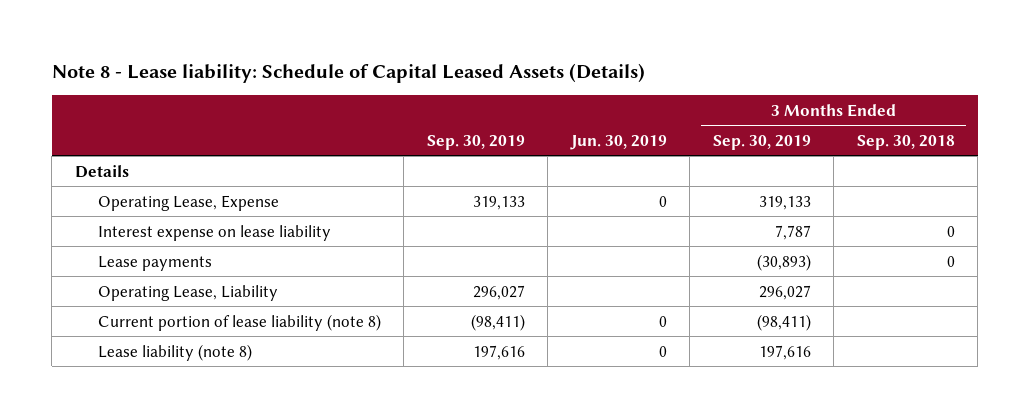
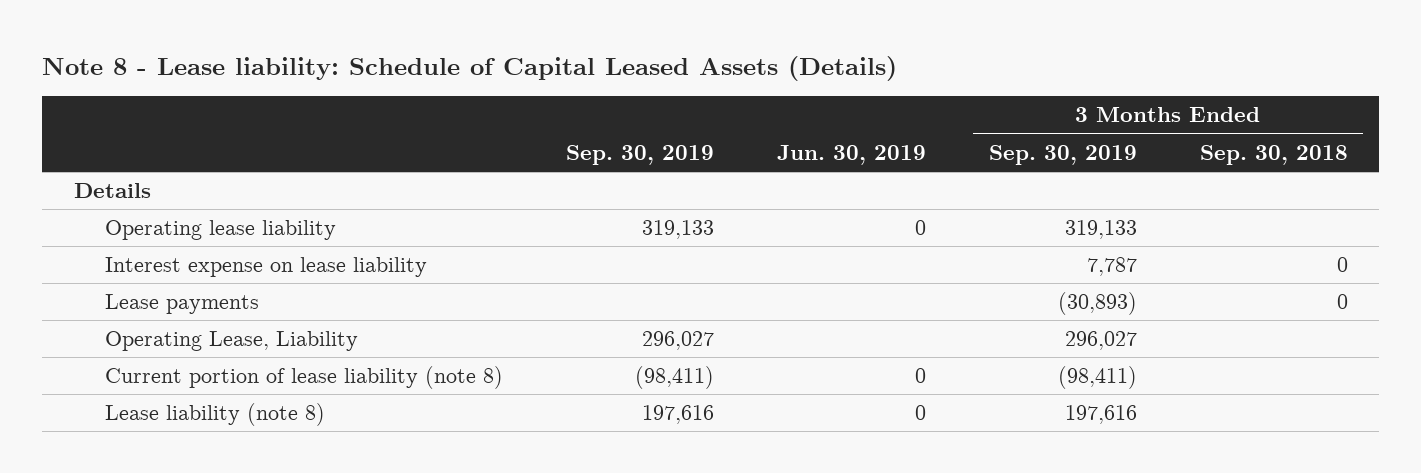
[97,194,279,211] Operating Lease, Expense -> [105,220,337,241] Operating lease liability

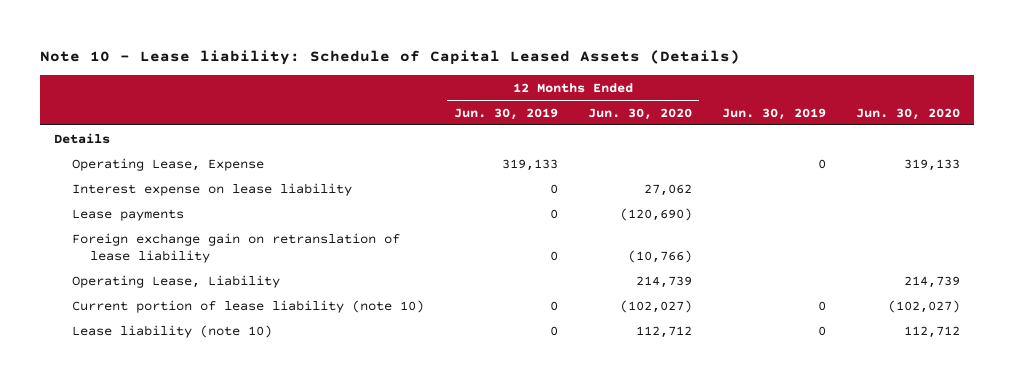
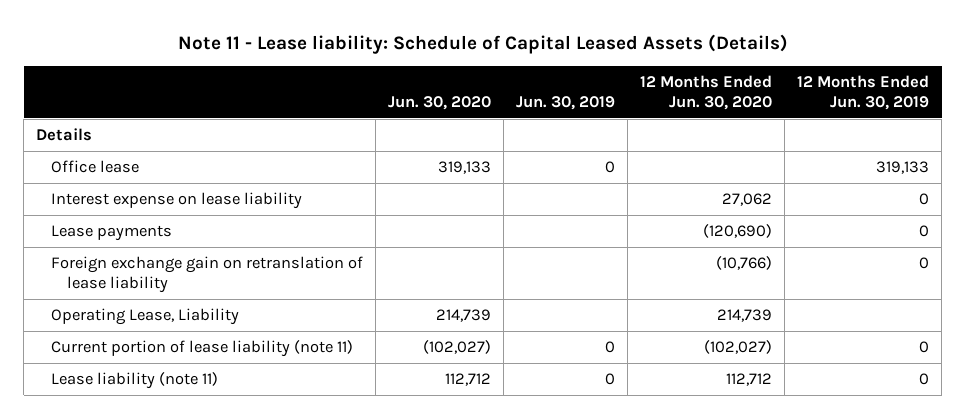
[39,50,740,66] Note 10 - Lease liability: Schedule of Capital Leased Assets (Details) -> [177,34,788,55] Note 11 - Lease liability: Schedule of Capital Leased Assets (Details)
[72,157,265,171] Operating Lease, Expense -> [51,160,140,174] Office lease
[72,299,425,313] Current portion of lease liability (note 10) -> [51,340,354,358] Current portion of lease liability (note 11)
[72,324,273,338] Lease liability (note 10) -> [51,372,219,390] Lease liability (note 11)

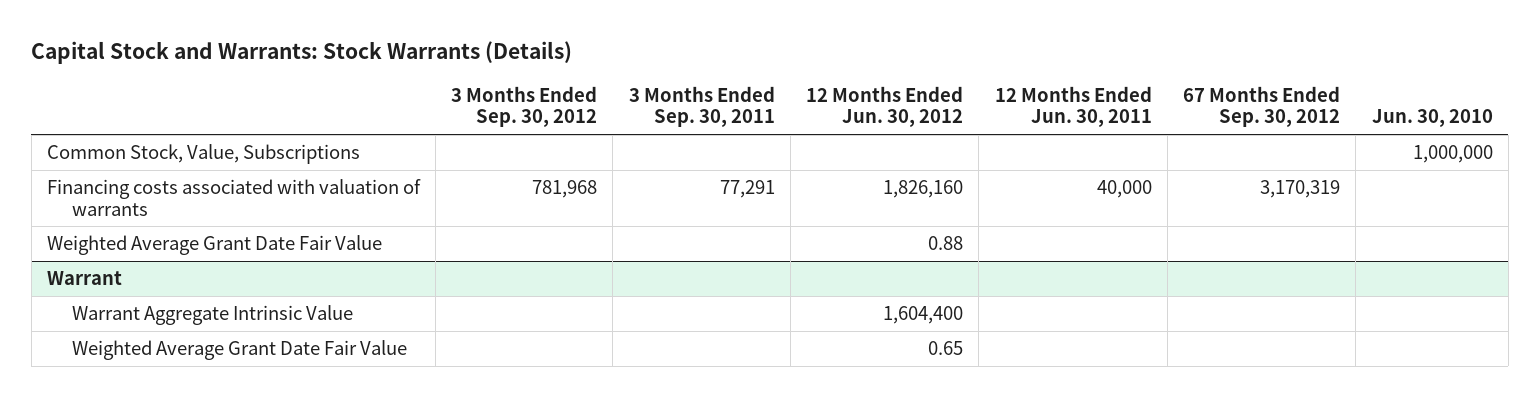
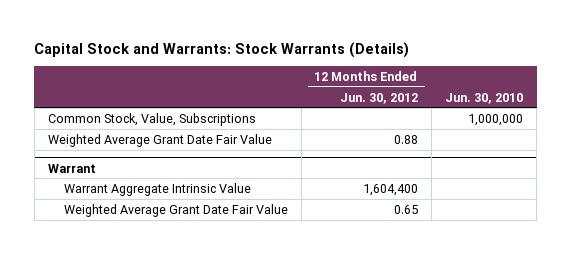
[451,85,598,128] 3 Months Ended Sep. 30, 2012 -> none
[628,85,775,128] 3 Months Ended Sep. 30, 2011 -> none
[994,85,1152,128] 12 Months Ended Jun. 30, 2011 -> none
[1183,85,1341,128] 67 Months Ended Sep. 30, 2012 -> none
[46,179,421,216] Financing costs associated with valuation of warrants -> none

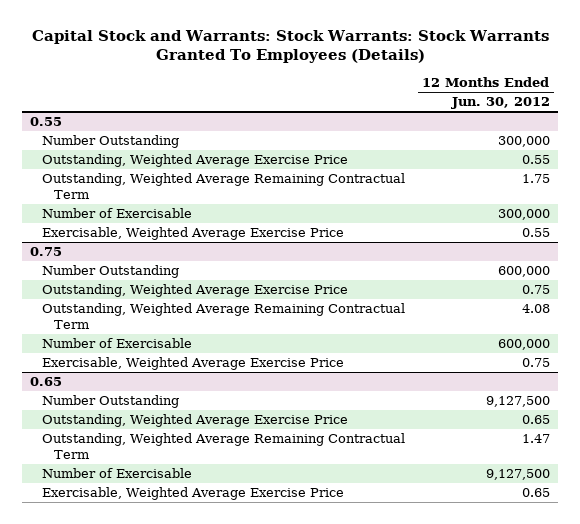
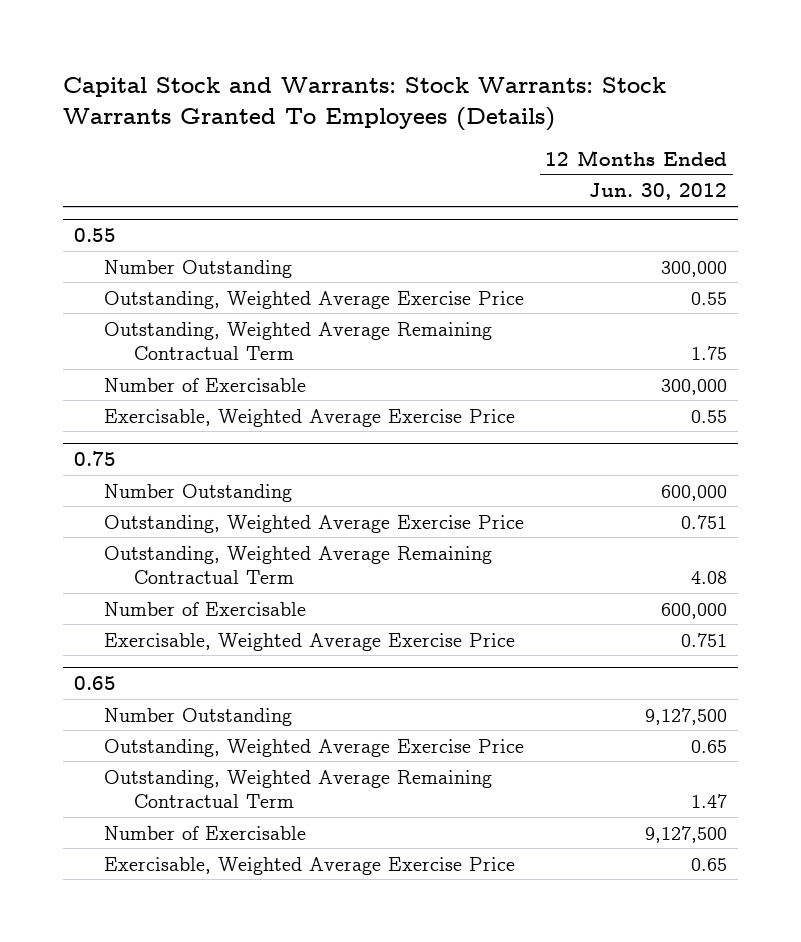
[521,285,550,295] 0.75 -> [681,514,728,529] 0.751
[521,358,550,368] 0.75 -> [681,632,728,647] 0.751

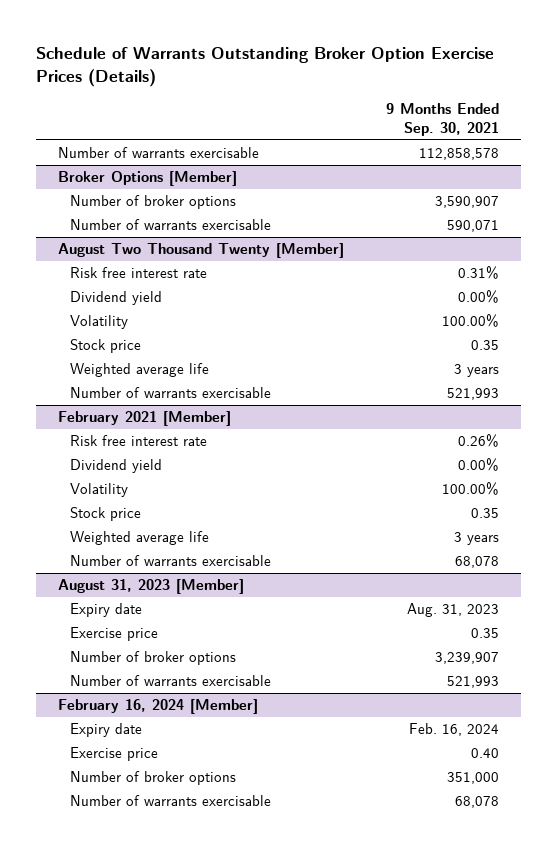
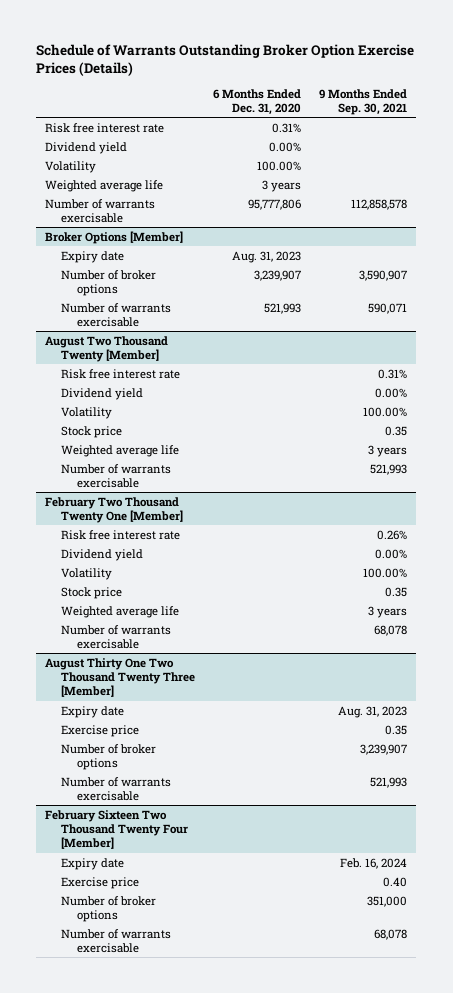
none -> [213,88,302,116] 6 Months Ended Dec. 31, 2020
none -> [45,122,165,133] Risk free interest rate
none -> [45,141,128,154] Dividend yield
none -> [45,160,97,173] Volatility
none -> [45,179,164,192] Weighted average life
none -> [61,250,125,263] Expiry date
[57,411,231,427] February 2021 [Member] -> [45,496,184,524] February Two Thousand Twenty One [Member]
[57,579,244,595] August 31, 2023 [Member] -> [45,657,196,698] August Thirty One Two Thousand Twenty Three [Member]
[57,699,258,715] February 16, 2024 [Member] -> [45,809,189,850] February Sixteen Two Thousand Twenty Four [Member]

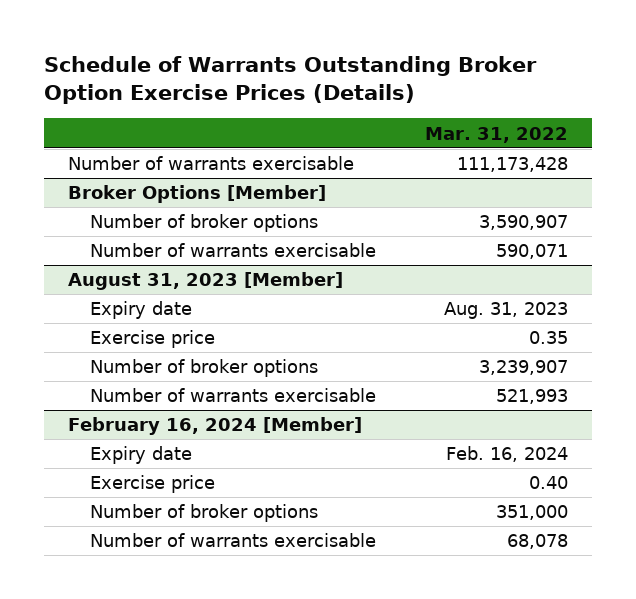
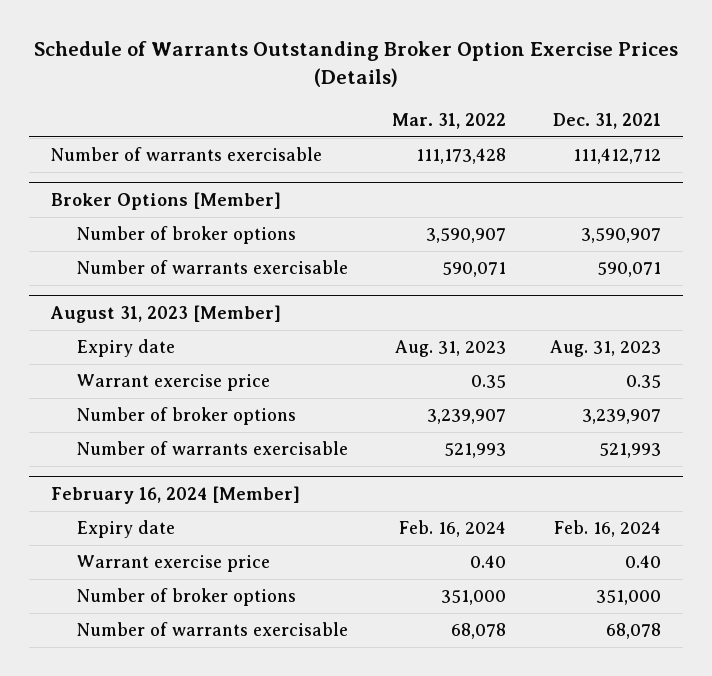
none -> [553,112,662,129] Dec. 31, 2021
[90,330,216,349] Exercise price -> [77,374,271,392] Warrant exercise price
[90,475,216,494] Exercise price -> [77,555,271,573] Warrant exercise price

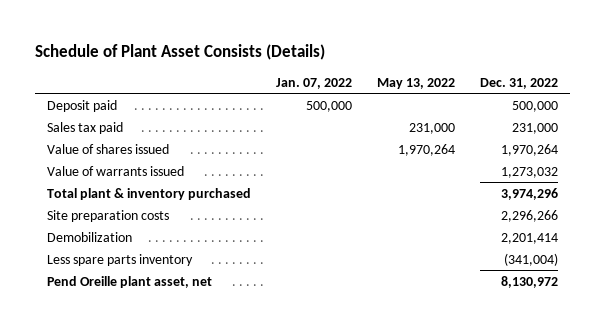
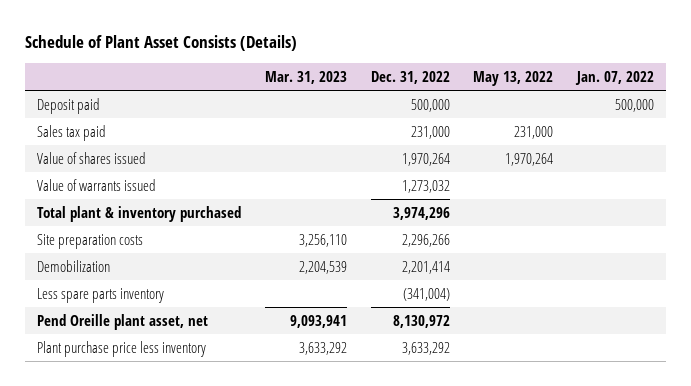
none -> [264,70,347,84] Mar. 31, 2023
none -> [36,340,206,357] Plant purchase price less inventory

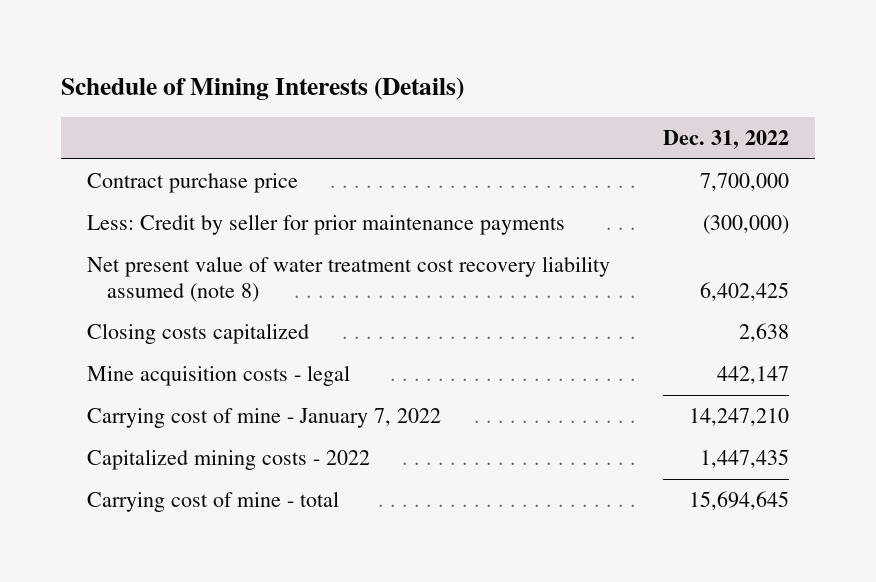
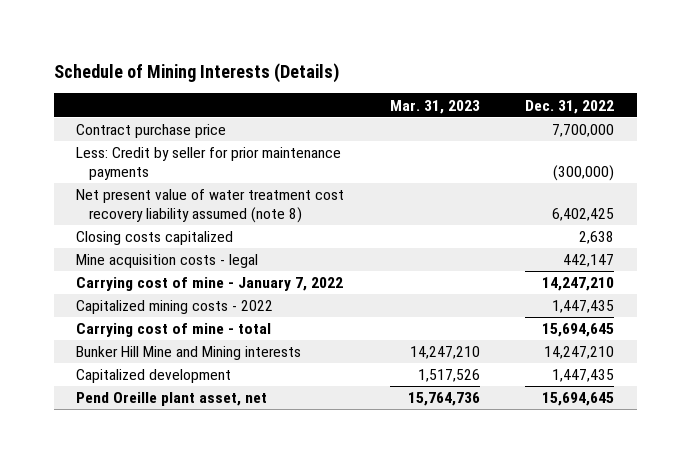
none -> [389,99,480,114] Mar. 31, 2023
none -> [76,346,302,361] Bunker Hill Mine and Mining interests
none -> [76,369,232,384] Capitalized development
none -> [76,392,268,407] Pend Oreille plant asset, net

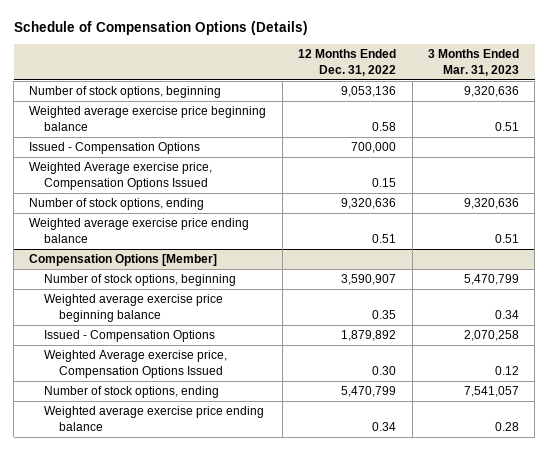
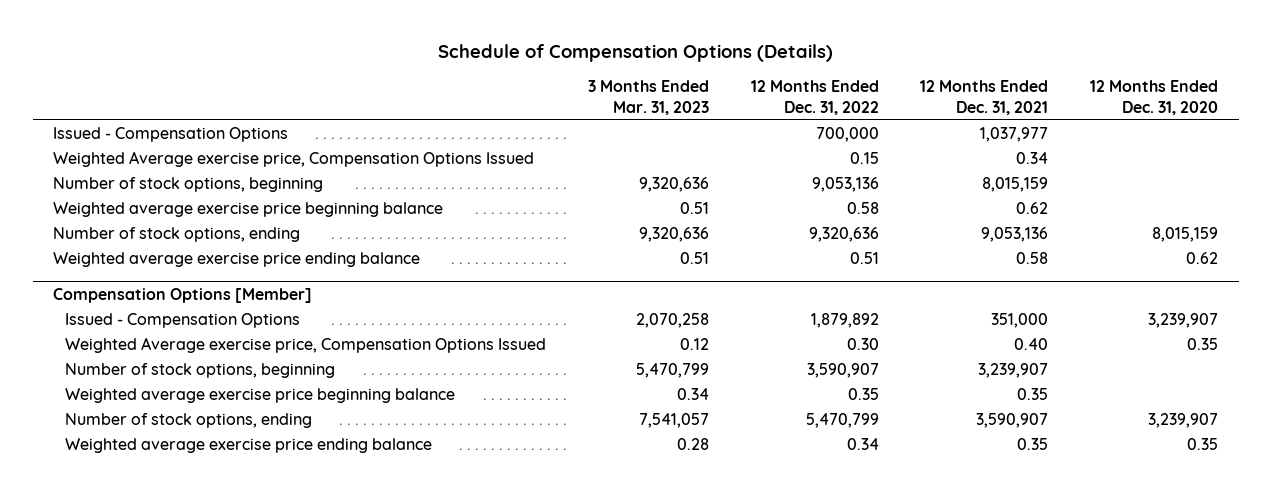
none -> [920,80,1049,116] 12 Months Ended Dec. 31, 2021
none -> [1089,80,1218,116] 12 Months Ended Dec. 31, 2020
[29,86,222,99] Number of stock options, beginning -> [53,177,324,193] Number of stock options, beginning
[29,106,267,131] Weighted average exercise price beginning balance -> [53,202,444,218] Weighted average exercise price beginning balance
[44,274,237,287] Number of stock options, beginning -> [65,363,336,379] Number of stock options, beginning
[44,294,224,322] Weighted average exercise price beginning balance -> [65,388,456,404] Weighted average exercise price beginning balance

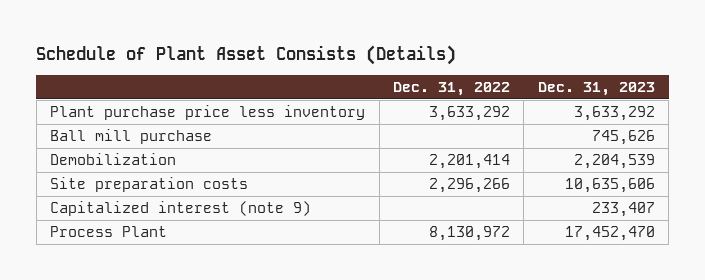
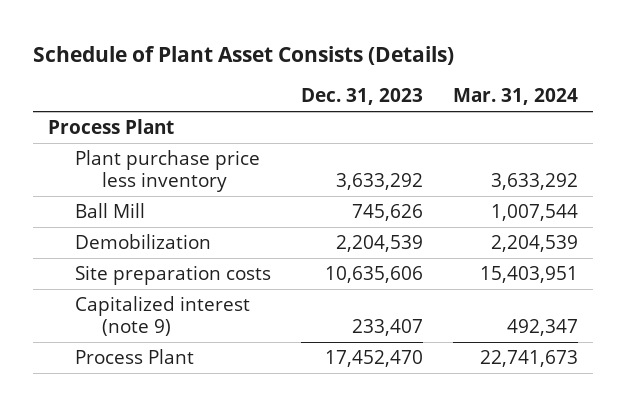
[392,81,510,96] Dec. 31, 2022 -> none
none -> [452,88,578,106] Mar. 31, 2024
none -> [48,118,175,134] Process Plant
[50,129,213,145] Ball mill purchase -> [75,202,146,218] Ball Mill

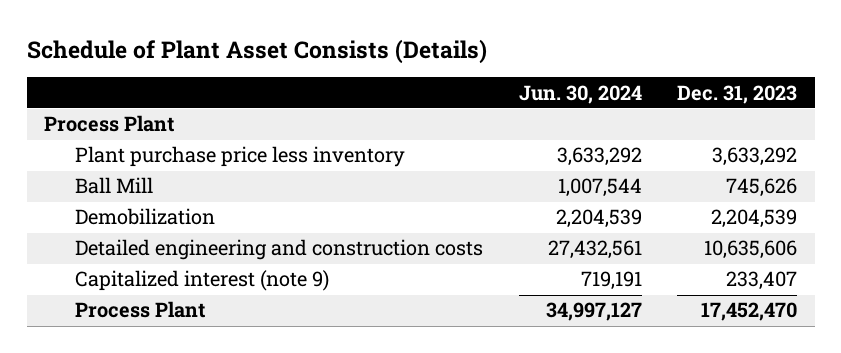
[452,88,578,106] Mar. 31, 2024 -> none
none -> [518,84,642,104] Jun. 30, 2024
[75,264,272,285] Site preparation costs -> [75,239,484,261] Detailed engineering and construction costs

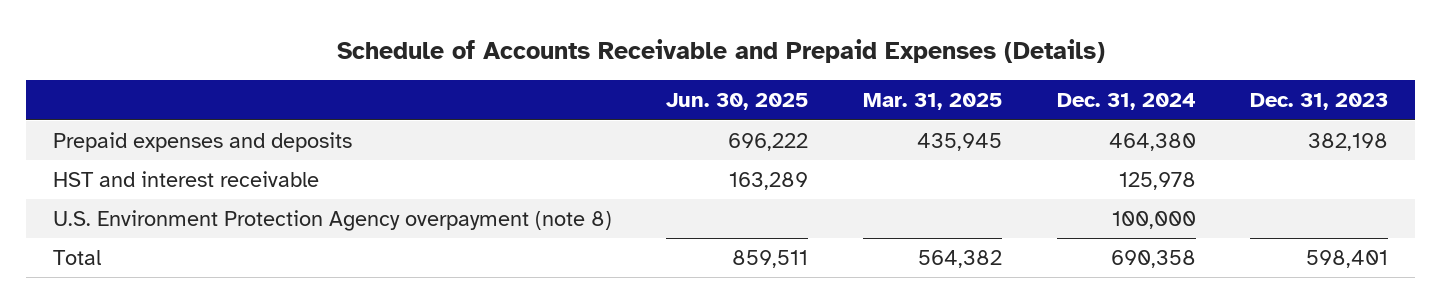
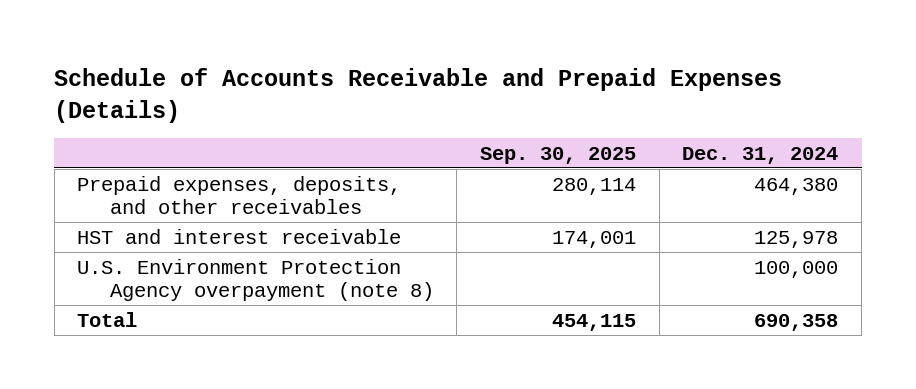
[666,93,809,111] Jun. 30, 2025 -> none
[863,93,1003,111] Mar. 31, 2025 -> none
[1250,93,1389,111] Dec. 31, 2023 -> none
none -> [480,146,637,164] Sep. 30, 2025
[52,131,352,152] Prepaid expenses and deposits -> [77,175,402,215] Prepaid expenses, deposits, and other receivables

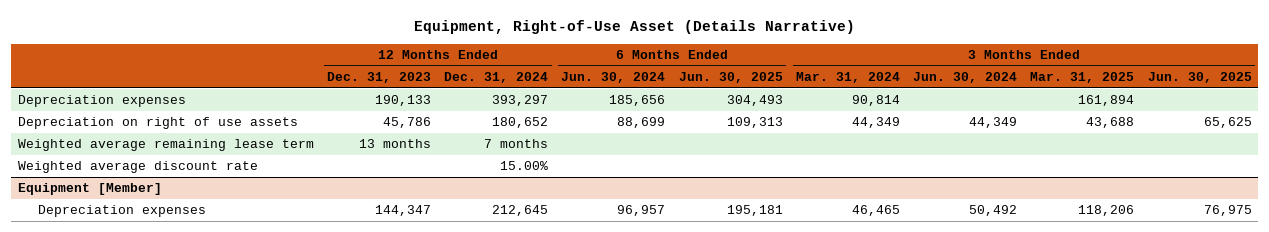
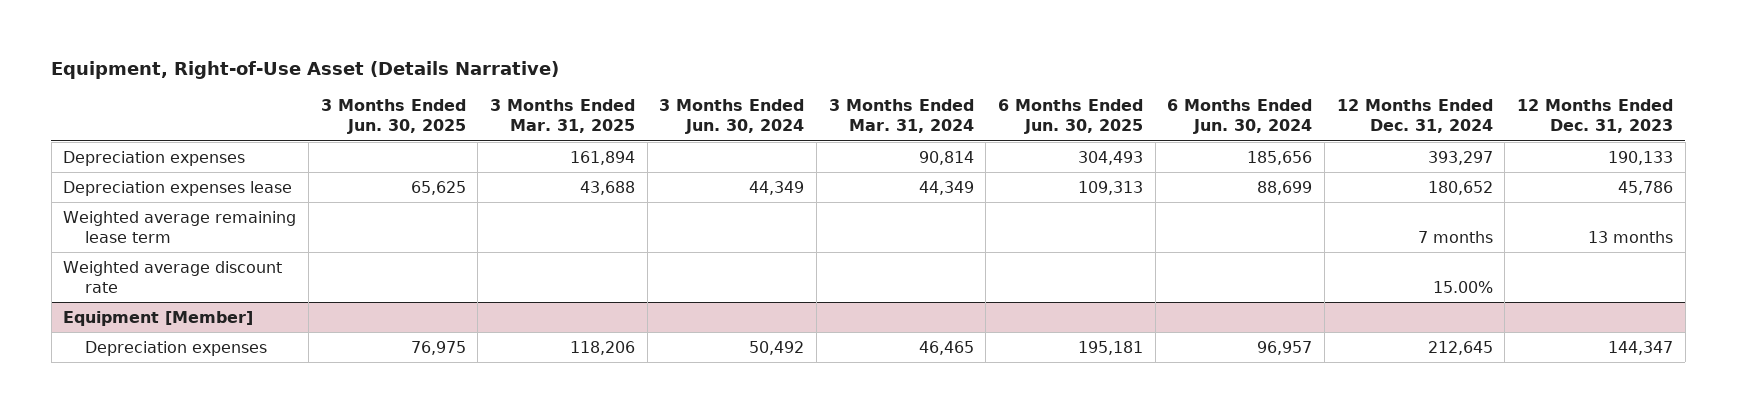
[17,117,298,130] Depreciation on right of use assets -> [63,180,293,196] Depreciation expenses lease

